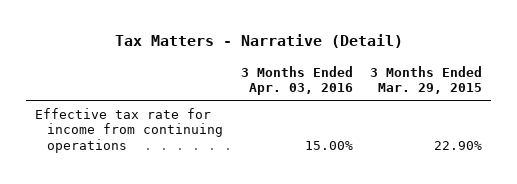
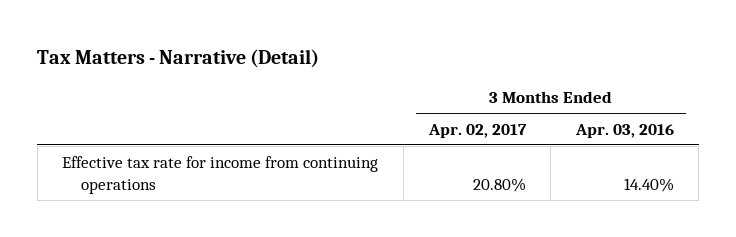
[370,65,483,95] 3 Months Ended Mar. 29, 2015 -> none
none -> [427,123,527,138] Apr. 02, 2017
[304,140,353,150] 15.00% -> [623,177,674,192] 14.40%

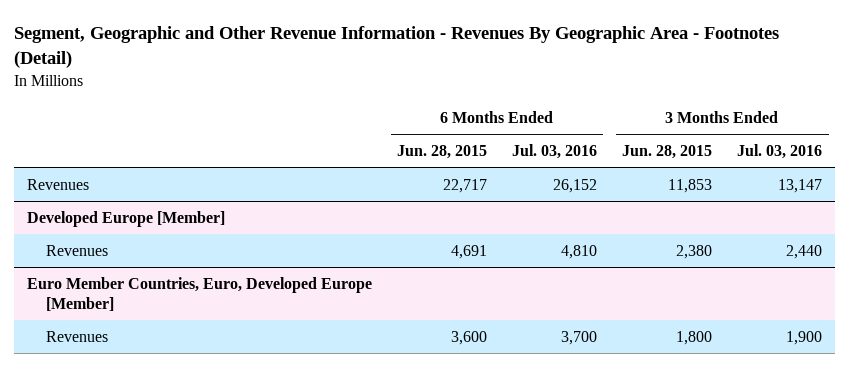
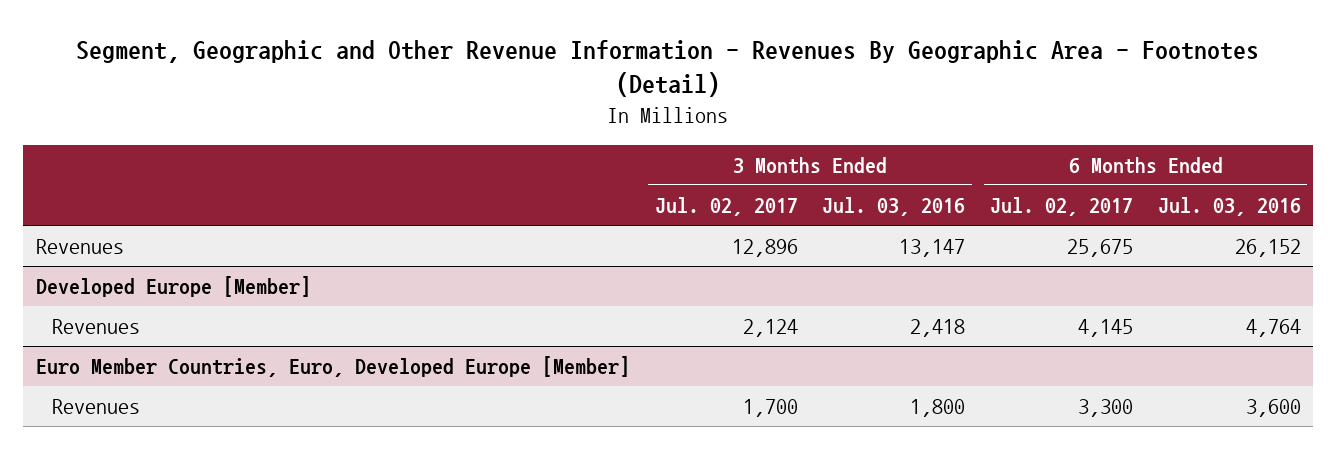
[397,145,488,160] Jun. 28, 2015 -> none
[622,145,713,160] Jun. 28, 2015 -> none
none -> [654,197,798,217] Jul. 02, 2017
none -> [990,197,1134,217] Jul. 02, 2017
[561,244,598,259] 4,810 -> [1245,319,1301,338] 4,764
[786,244,823,259] 2,440 -> [910,319,966,338] 2,418
[561,330,598,345] 3,700 -> [1245,399,1301,418] 3,600
[786,330,823,345] 1,900 -> [910,399,966,418] 1,800

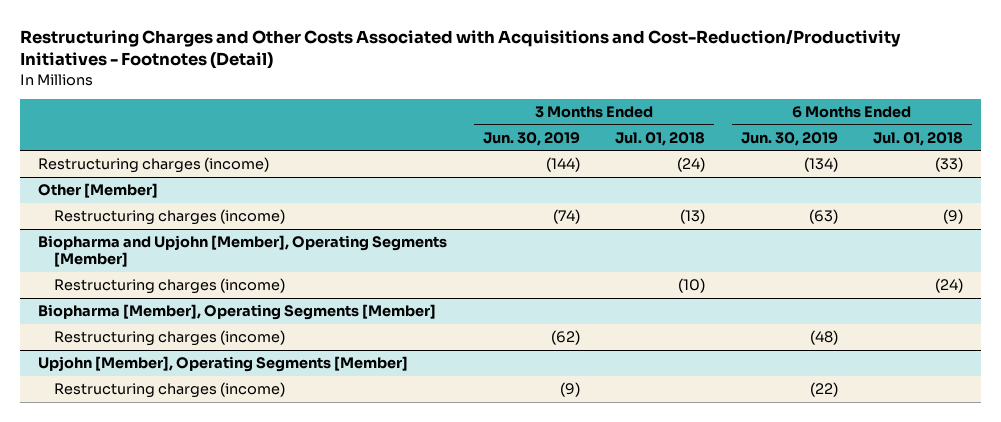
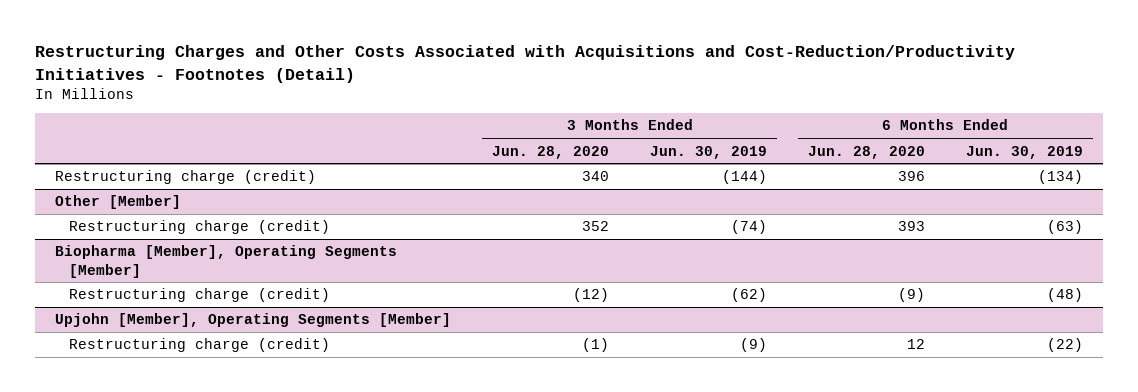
[615,131,706,146] Jul. 01, 2018 -> none
[873,131,964,146] Jul. 01, 2018 -> none
none -> [492,145,610,159] Jun. 28, 2020
none -> [807,145,925,159] Jun. 28, 2020
[37,157,269,174] Restructuring charges (income) -> [55,170,317,185] Restructuring charge (credit)
[37,235,447,268] Biopharma and Upjohn [Member], Operating Segments [Member] -> none
[54,278,286,295] Restructuring charges (income) -> none
[54,209,286,226] Restructuring charges (income) -> [69,220,331,235] Restructuring charge (credit)
[54,330,286,347] Restructuring charges (income) -> [69,288,331,303] Restructuring charge (credit)
[54,382,286,399] Restructuring charges (income) -> [69,338,331,353] Restructuring charge (credit)

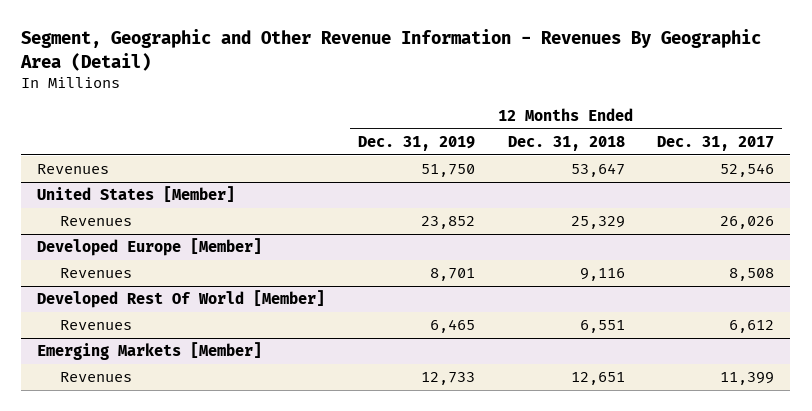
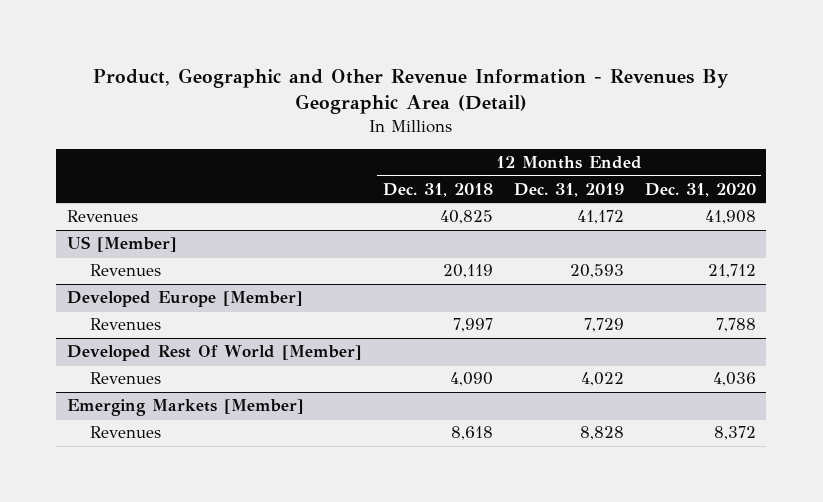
[20,29,762,71] Segment, Geographic and Other Revenue Information - Revenues By Geographic Area (Detail) -> [93,67,730,114] Product, Geographic and Other Revenue Information - Revenues By Geographic Area (Detail)
[657,136,775,152] Dec. 31, 2017 -> none
none -> [644,182,756,197] Dec. 31, 2020
[421,164,476,178] 51,750 -> [576,210,624,225] 41,172
[570,163,625,178] 53,647 -> [439,210,493,225] 40,825
[37,186,236,203] United States [Member] -> [66,236,177,253] US [Member]
[421,216,476,230] 23,852 -> [569,264,624,279] 20,593
[570,216,625,230] 25,329 -> [442,264,493,279] 20,119
[430,268,476,282] 8,701 -> [583,318,624,333] 7,729
[579,268,625,282] 9,116 -> [452,318,493,333] 7,997
[430,319,476,334] 6,465 -> [580,372,624,387] 4,022
[579,320,625,334] 6,551 -> [449,372,493,387] 4,090
[421,372,476,386] 12,733 -> [579,426,624,441] 8,828
[570,372,625,386] 12,651 -> [450,426,493,441] 8,618

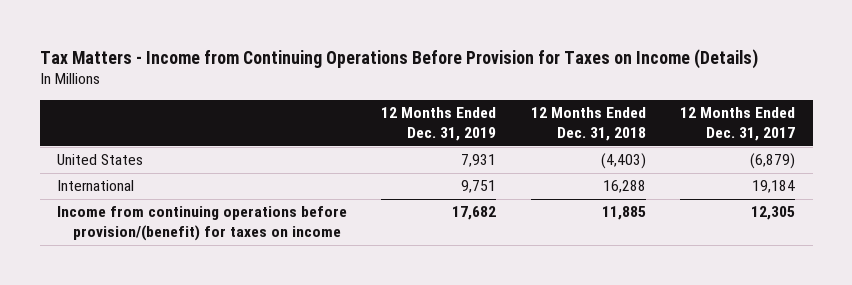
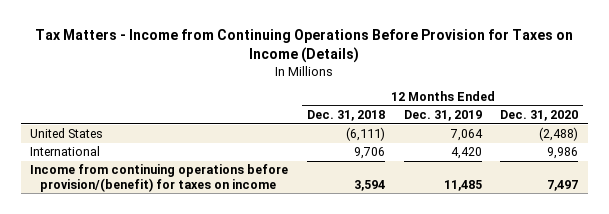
[680,107,796,142] 12 Months Ended Dec. 31, 2017 -> none
none -> [500,110,579,122] Dec. 31, 2020
[461,154,497,168] 7,931 -> [449,129,483,142] 7,064
[600,153,646,170] (4,403) -> [346,127,386,142] (6,111)
[461,180,497,194] 9,751 -> [450,147,482,160] 4,420
[602,180,646,194] 16,288 -> [354,147,386,160] 9,706
[452,206,497,221] 17,682 -> [443,179,482,191] 11,485
[601,206,646,221] 11,885 -> [354,179,386,191] 3,594

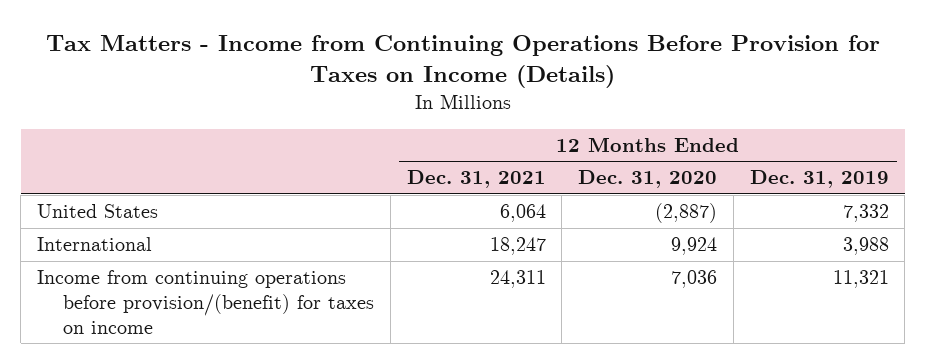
[307,110,386,122] Dec. 31, 2018 -> none
none -> [406,170,546,189] Dec. 31, 2021
[449,129,483,142] 7,064 -> [842,204,889,223] 7,332
[539,127,579,142] (2,488) -> [655,203,718,224] (2,887)
[450,147,482,160] 4,420 -> [842,237,889,256] 3,988
[547,147,579,160] 9,986 -> [671,237,718,256] 9,924
[443,179,482,191] 11,485 -> [832,270,889,289] 11,321
[547,179,579,191] 7,497 -> [671,270,718,289] 7,036

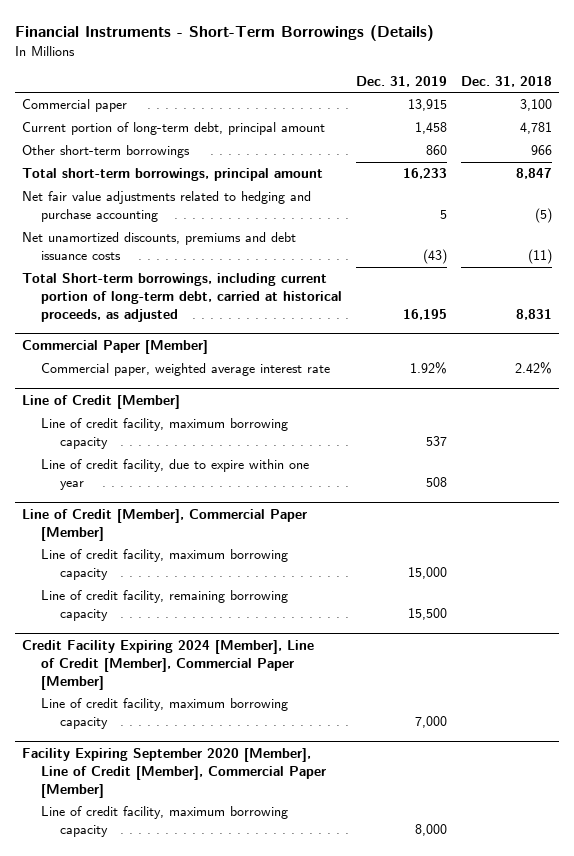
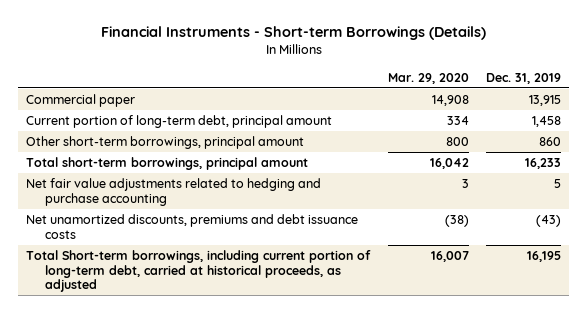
[15,25,435,42] Financial Instruments - Short-Term Borrowings (Details) -> [100,26,486,41] Financial Instruments - Short-term Borrowings (Details)
[460,76,552,88] Dec. 31, 2018 -> none
none -> [387,72,469,84] Mar. 29, 2020
[22,145,191,159] Other short-term borrowings -> [26,135,305,149] Other short-term borrowings, principal amount
[22,340,209,355] Commercial Paper [Member] -> none
[40,363,330,377] Commercial paper, weighted average interest rate -> none
[22,395,181,410] Line of Credit [Member] -> none
[40,418,288,450] Line of credit facility, maximum borrowing capacity -> none
[40,459,309,491] Line of credit facility, due to expire within one year -> none
[22,509,308,542] Line of Credit [Member], Commercial Paper [Member] -> none
[40,549,288,581] Line of credit facility, maximum borrowing capacity -> none
[40,590,288,622] Line of credit facility, remaining borrowing capacity -> none
[22,640,315,690] Credit Facility Expiring 2024 [Member], Line of Credit [Member], Commercial Paper [Member] -> none
[40,698,288,730] Line of credit facility, maximum borrowing capacity -> none
[22,748,326,798] Facility Expiring September 2020 [Member], Line of Credit [Member], Commercial Paper [Member] -> none
[40,806,288,838] Line of credit facility, maximum borrowing capacity -> none

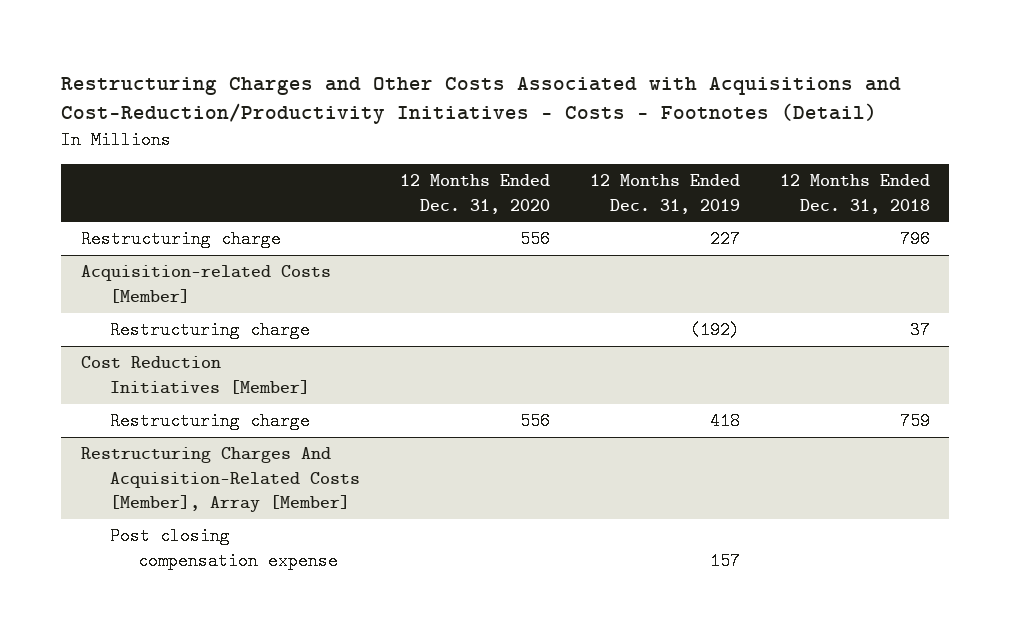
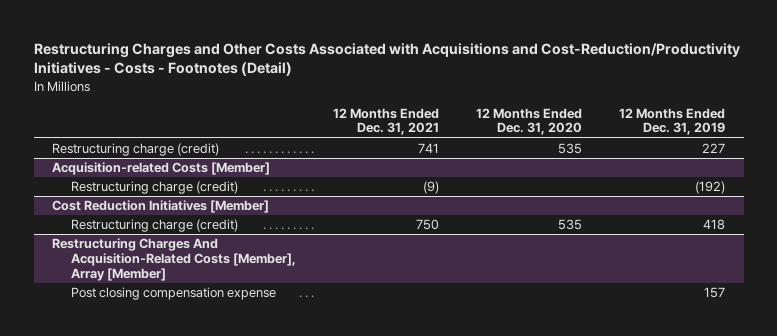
[779,174,930,214] 12 Months Ended Dec. 31, 2018 -> none
none -> [332,107,439,136] 12 Months Ended Dec. 31, 2021
[80,230,281,249] Restructuring charge -> [52,143,220,157] Restructuring charge (credit)
[519,230,550,249] 556 -> [557,143,582,155] 535
[109,321,310,340] Restructuring charge -> [70,181,238,195] Restructuring charge (credit)
[109,412,310,431] Restructuring charge -> [70,219,238,233] Restructuring charge (credit)
[519,412,550,431] 556 -> [557,219,582,231] 535

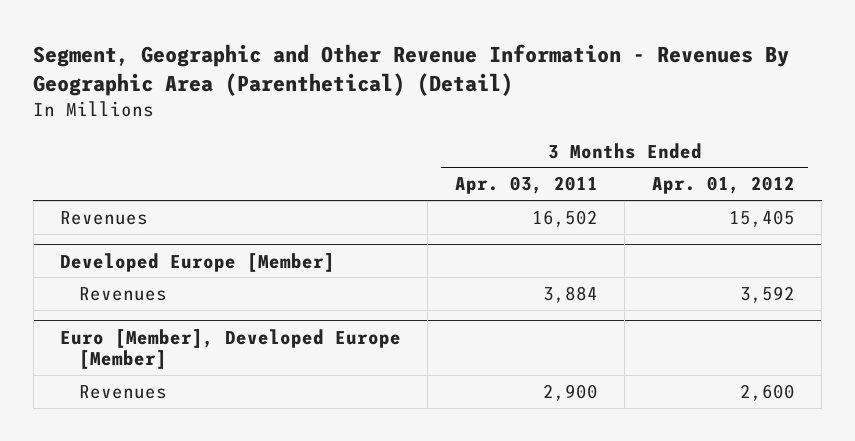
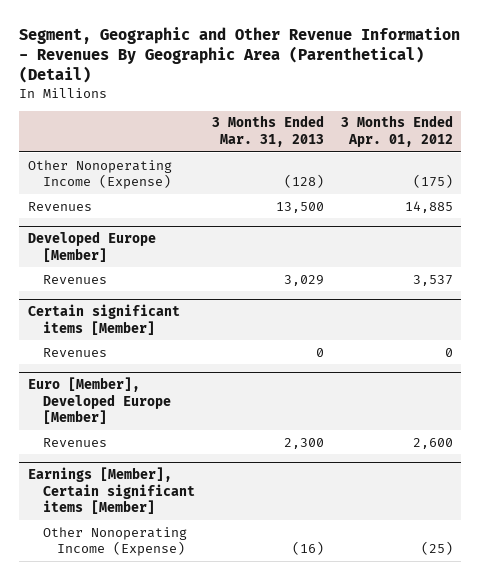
[454,176,598,195] Apr. 03, 2011 -> none
none -> [211,115,324,148] 3 Months Ended Mar. 31, 2013
none -> [27,159,172,190] Other Nonoperating Income (Expense)
[728,209,795,227] 15,405 -> [404,200,453,213] 14,885
[739,285,795,303] 3,592 -> [412,274,453,286] 3,537
none -> [27,303,180,335] Certain significant items [Member]
none -> [42,347,107,357] Revenues
none -> [27,466,195,515] Earnings [Member], Certain significant items [Member]
none -> [42,526,187,557] Other Nonoperating Income (Expense)

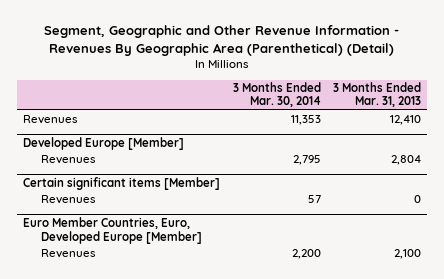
[340,115,453,148] 3 Months Ended Apr. 01, 2012 -> none
none -> [232,81,321,108] 3 Months Ended Mar. 30, 2014
[27,159,172,190] Other Nonoperating Income (Expense) -> none
[275,201,324,213] 13,500 -> [389,115,421,126] 12,410
[283,274,324,286] 3,029 -> [390,155,421,166] 2,804
[27,466,195,515] Earnings [Member], Certain significant items [Member] -> none
[42,526,187,557] Other Nonoperating Income (Expense) -> none
[27,376,171,425] Euro [Member], Developed Europe [Member] -> [23,217,203,244] Euro Member Countries, Euro, Developed Europe [Member]
[283,437,324,449] 2,300 -> [393,249,421,260] 2,100

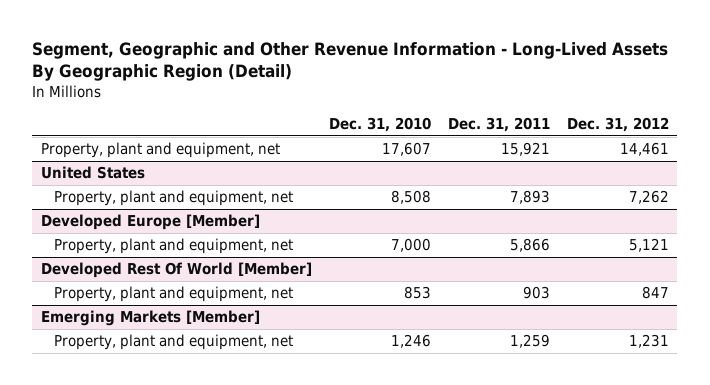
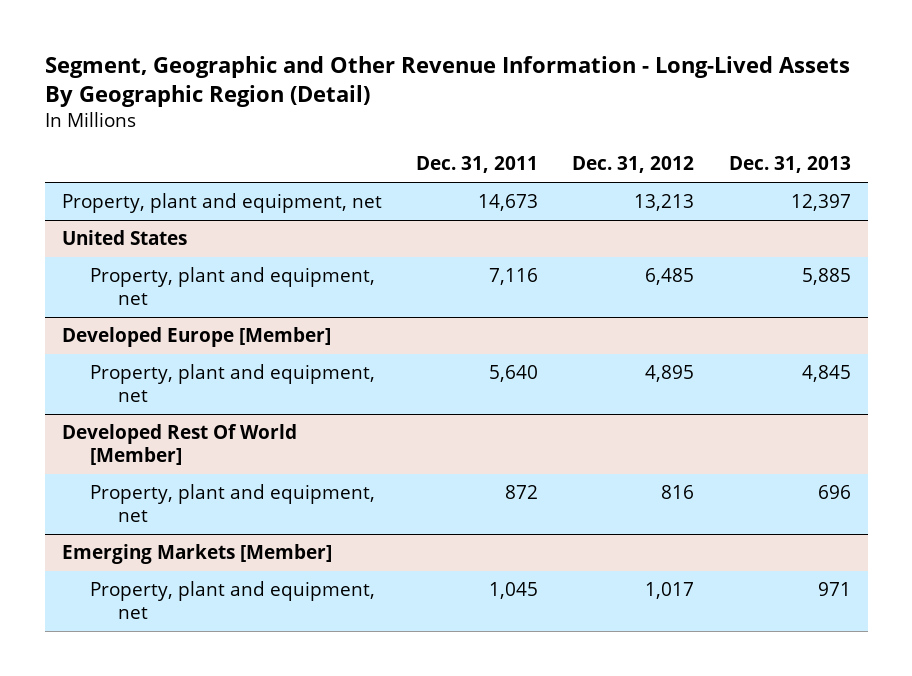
[328,116,431,132] Dec. 31, 2010 -> none
none -> [728,156,851,174] Dec. 31, 2013
[500,142,550,157] 15,921 -> [478,193,539,211] 14,673
[619,142,669,157] 14,461 -> [634,193,695,211] 13,213
[509,190,550,205] 7,893 -> [489,267,539,285] 7,116
[628,190,669,205] 7,262 -> [645,267,695,285] 6,485
[509,238,550,253] 5,866 -> [489,364,539,382] 5,640
[628,238,669,253] 5,121 -> [645,364,695,382] 4,895
[522,286,550,300] 903 -> [505,484,539,499] 872
[641,286,669,300] 847 -> [661,484,695,499] 816
[509,334,550,349] 1,259 -> [489,581,539,599] 1,045
[628,334,669,349] 1,231 -> [645,581,695,599] 1,017

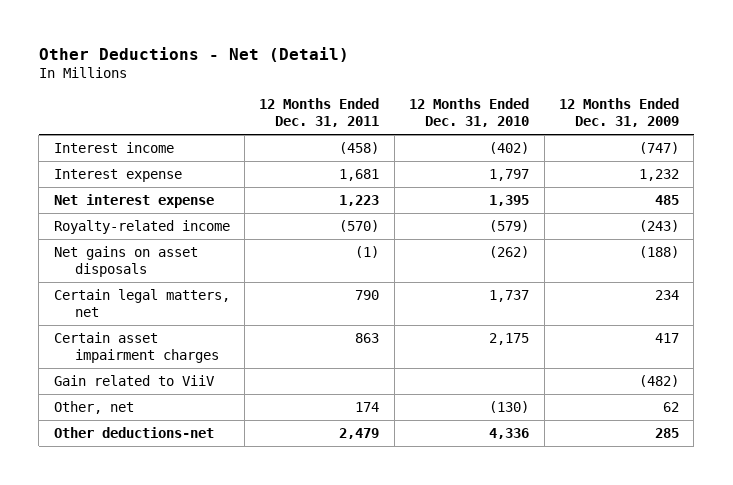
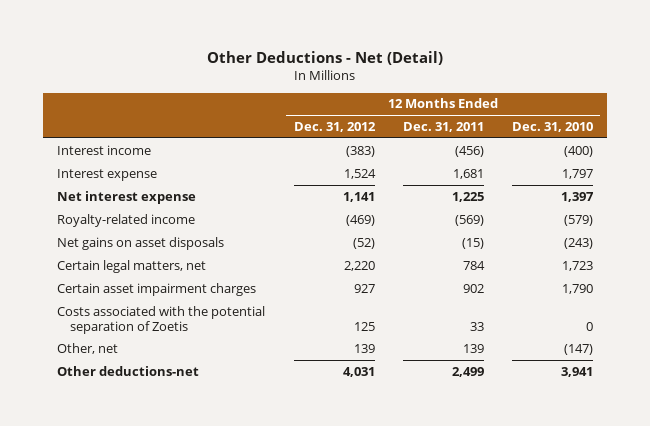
[558,98,679,127] 12 Months Ended Dec. 31, 2009 -> none
none -> [293,122,376,133] Dec. 31, 2012
[339,141,380,154] (458) -> [454,145,484,157] (456)
[489,141,530,154] (402) -> [564,145,594,157] (400)
[53,374,215,386] Gain related to ViiV -> none
[339,194,380,206] 1,223 -> [451,191,484,202] 1,225
[489,194,530,206] 1,395 -> [561,191,595,202] 1,397
[339,219,380,232] (570) -> [454,214,484,226] (569)
[355,245,380,258] (1) -> [461,237,484,249] (15)
[489,245,530,258] (262) -> [564,237,594,249] (243)
[355,289,380,300] 790 -> [462,260,485,270] 784
[489,289,530,302] 1,737 -> [562,260,594,271] 1,723
[355,332,380,343] 863 -> [462,283,484,293] 902
[489,332,530,345] 2,175 -> [562,283,594,294] 1,790
none -> [57,305,266,334] Costs associated with the potential separation of Zoetis
[355,401,380,412] 174 -> [462,343,484,353] 139
[489,400,530,413] (130) -> [564,343,594,355] (147)
[339,427,380,439] 2,479 -> [451,366,484,377] 2,499
[489,427,530,439] 4,336 -> [561,366,594,377] 3,941

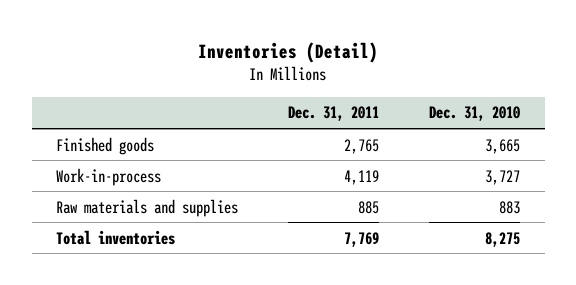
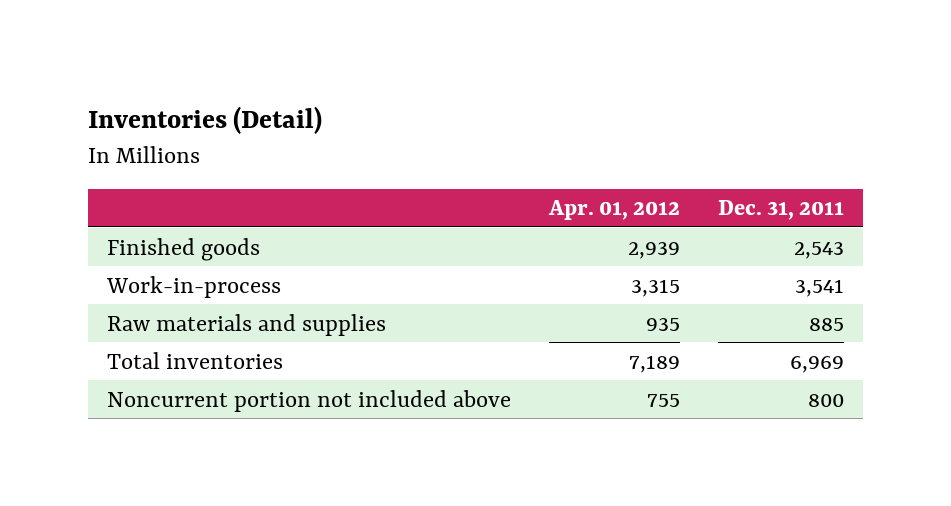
[428,106,520,122] Dec. 31, 2010 -> none
none -> [547,200,680,221] Apr. 01, 2012
[344,138,380,154] 2,765 -> [794,241,845,259] 2,543
[344,169,380,185] 4,119 -> [795,278,845,297] 3,541
[344,231,380,247] 7,769 -> [790,355,845,373] 6,969
none -> [106,389,511,412] Noncurrent portion not included above

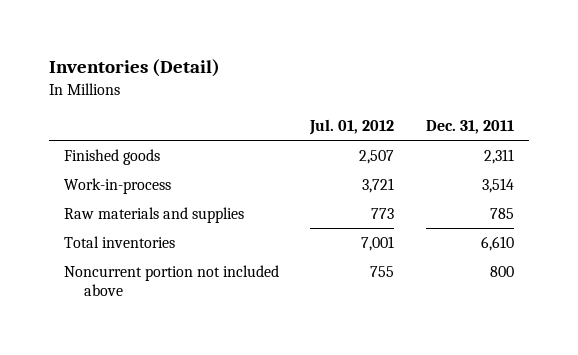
[547,200,680,221] Apr. 01, 2012 -> none
none -> [309,118,395,135] Jul. 01, 2012
[794,241,845,259] 2,543 -> [483,149,514,165] 2,311
[795,278,845,297] 3,541 -> [481,178,514,194] 3,514
[809,317,845,331] 885 -> [489,208,514,220] 785
[790,355,845,373] 6,969 -> [480,236,514,252] 6,610

